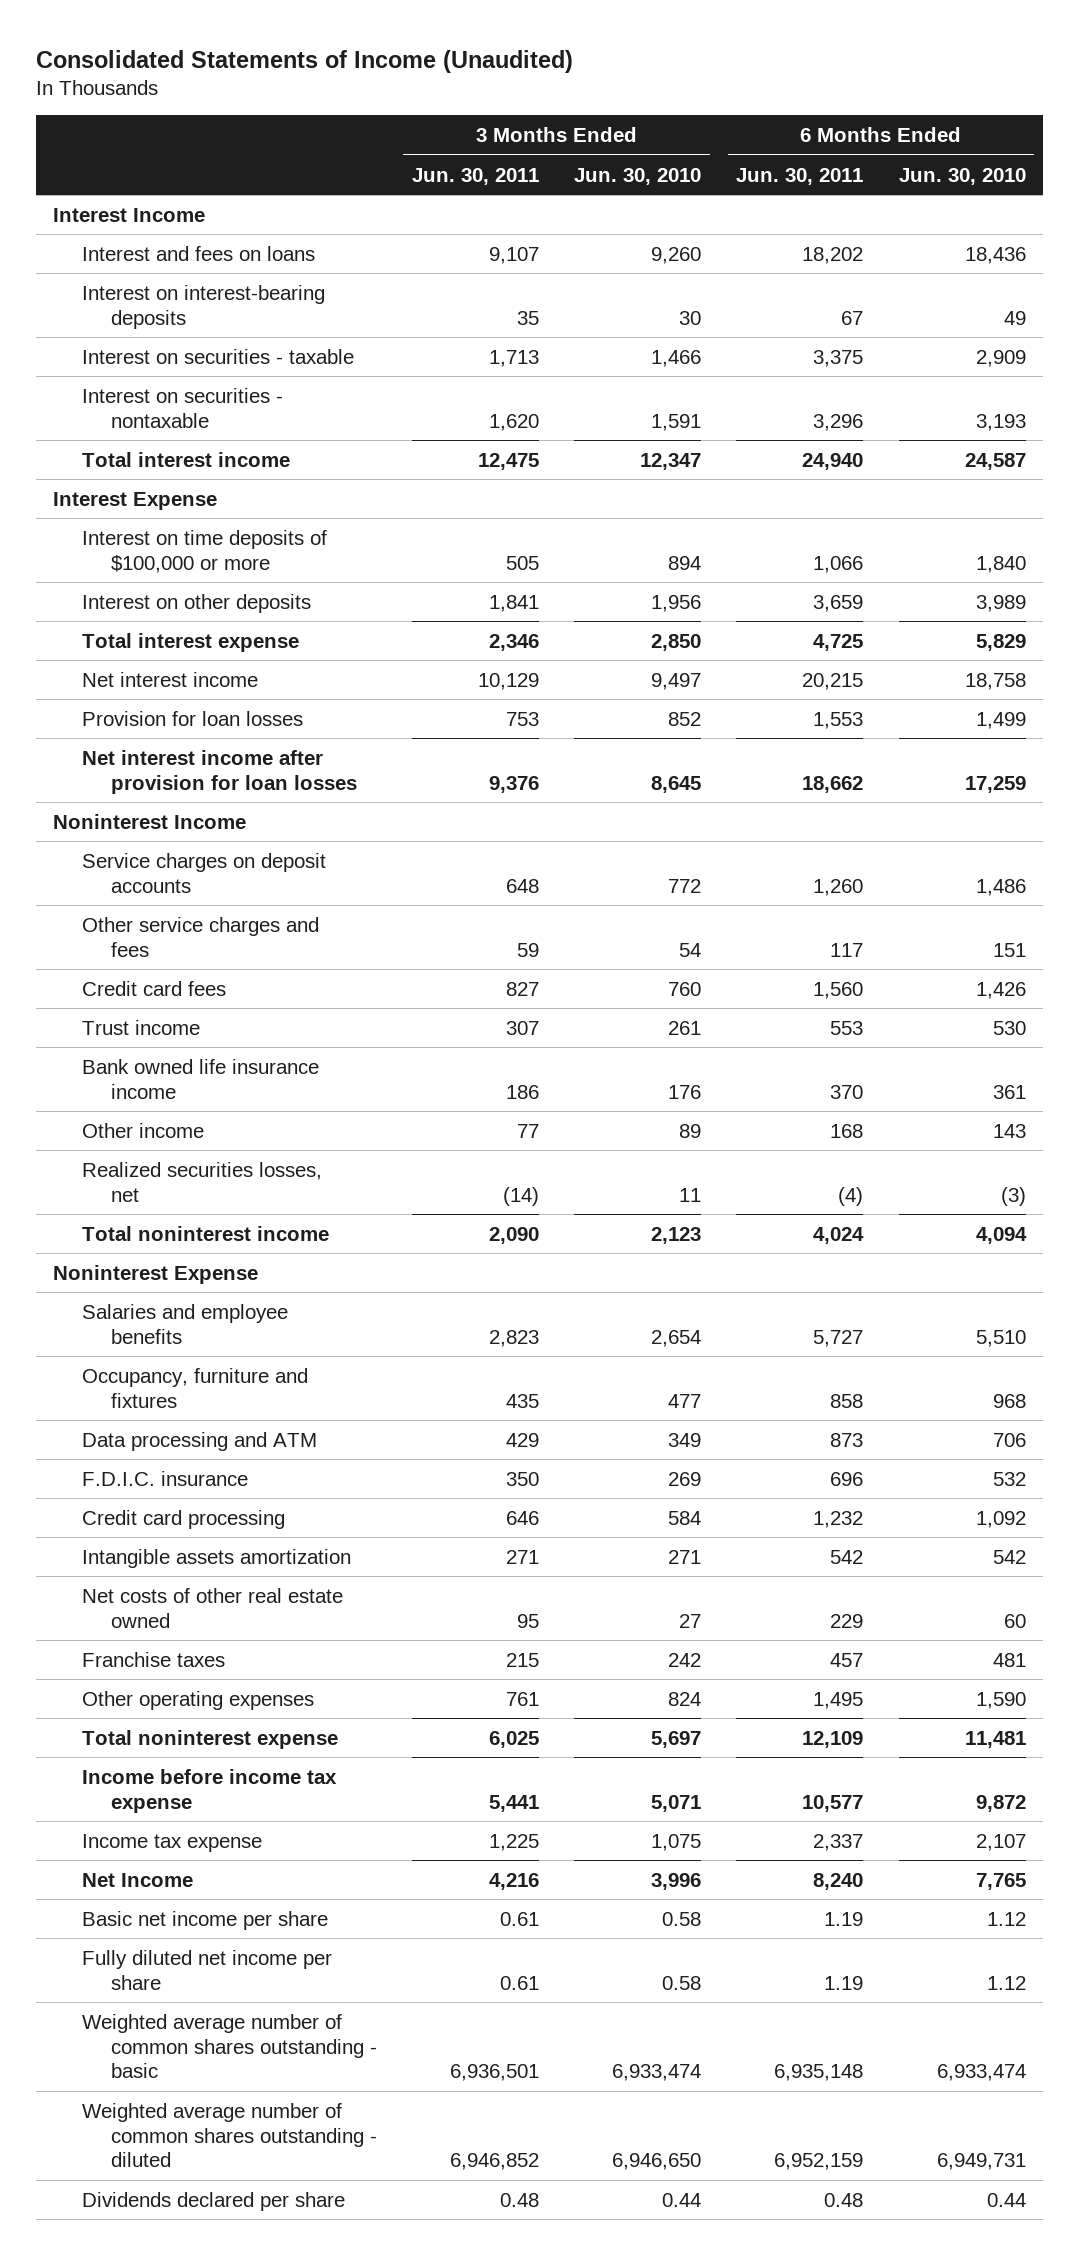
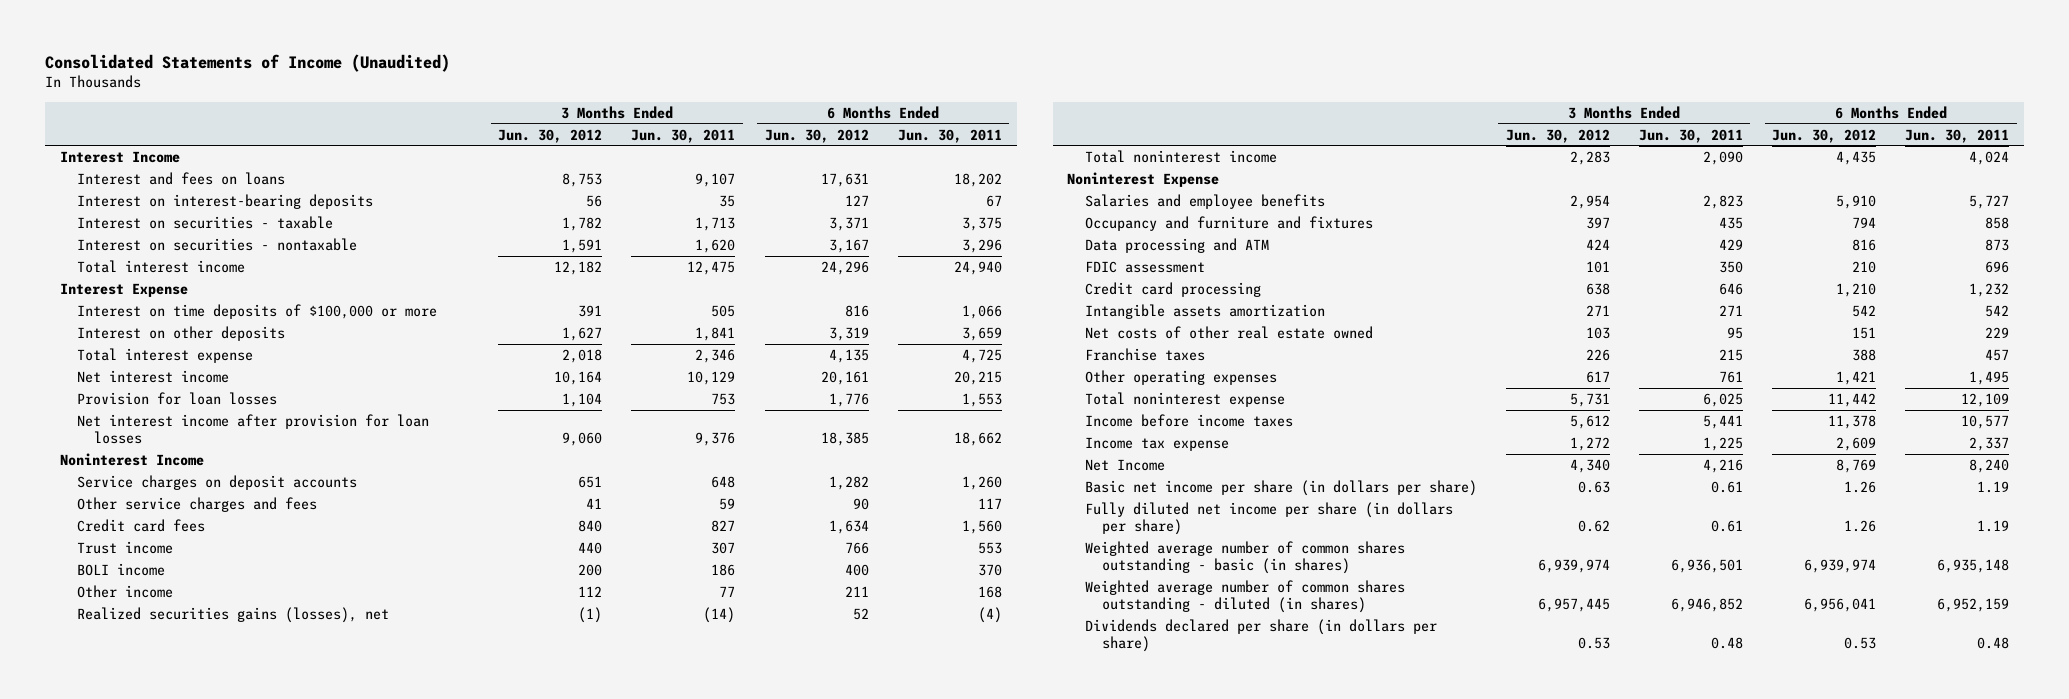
[574,167,702,185] Jun. 30, 2010 -> none
[898,167,1026,185] Jun. 30, 2010 -> none
none -> [498,128,603,143] Jun. 30, 2012
none -> [764,128,869,143] Jun. 30, 2012
[82,1058,320,1099] Bank owned life insurance income -> [76,562,165,576] BOLI income
[82,1161,323,1202] Realized securities losses, net -> [76,606,389,623] Realized securities gains (losses), net
[82,1367,309,1408] Occupancy, furniture and fixtures -> [1084,215,1373,231] Occupancy and furniture and fixtures
[82,1470,249,1486] F.D.I.C. insurance -> [1084,260,1205,273] FDIC assessment
[82,1768,338,1813] Income before income tax expense -> [1084,413,1293,427] Income before income taxes
[82,1910,329,1930] Basic net income per share -> [1084,479,1477,496] Basic net income per share (in dollars per share)
[82,1949,333,1990] Fully diluted net income per share -> [1084,501,1453,536] Fully diluted net income per share (in dollars per share)
[82,2013,377,2079] Weighted average number of common shares outstanding - basic -> [1084,540,1405,575] Weighted average number of common shares outstanding - basic (in shares)
[82,2102,377,2168] Weighted average number of common shares outstanding - diluted -> [1084,579,1405,614] Weighted average number of common shares outstanding - diluted (in shares)
[82,2191,346,2211] Dividends declared per share -> [1084,618,1437,653] Dividends declared per share (in dollars per share)

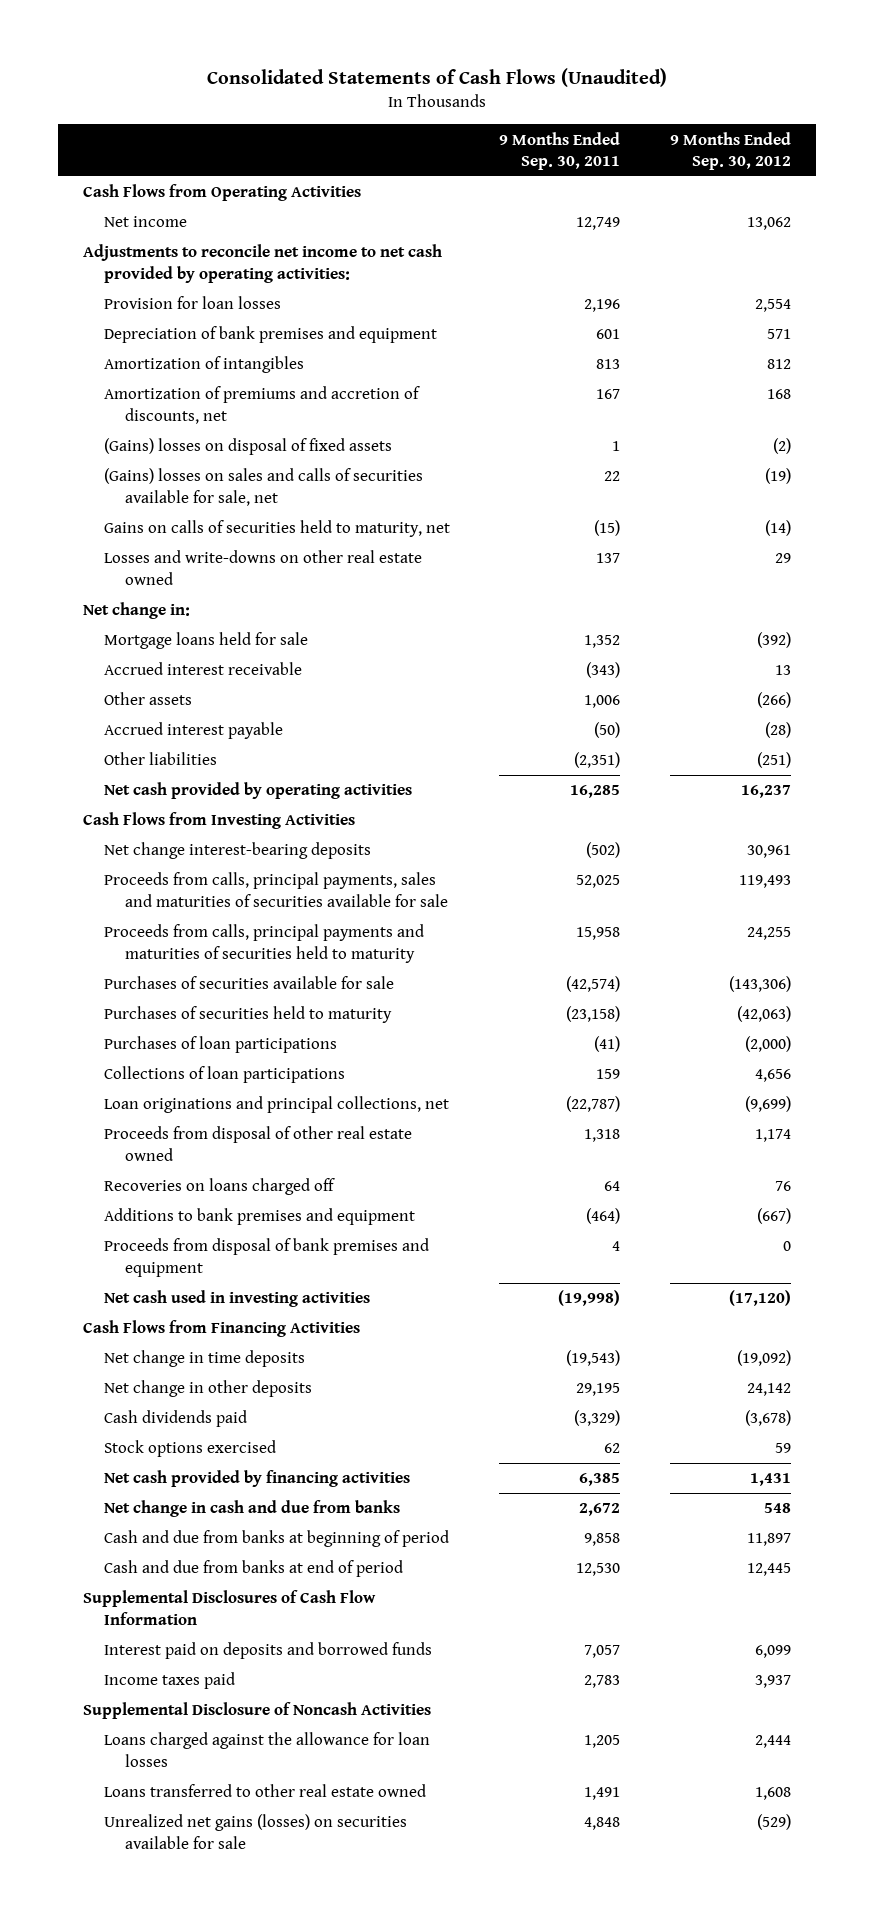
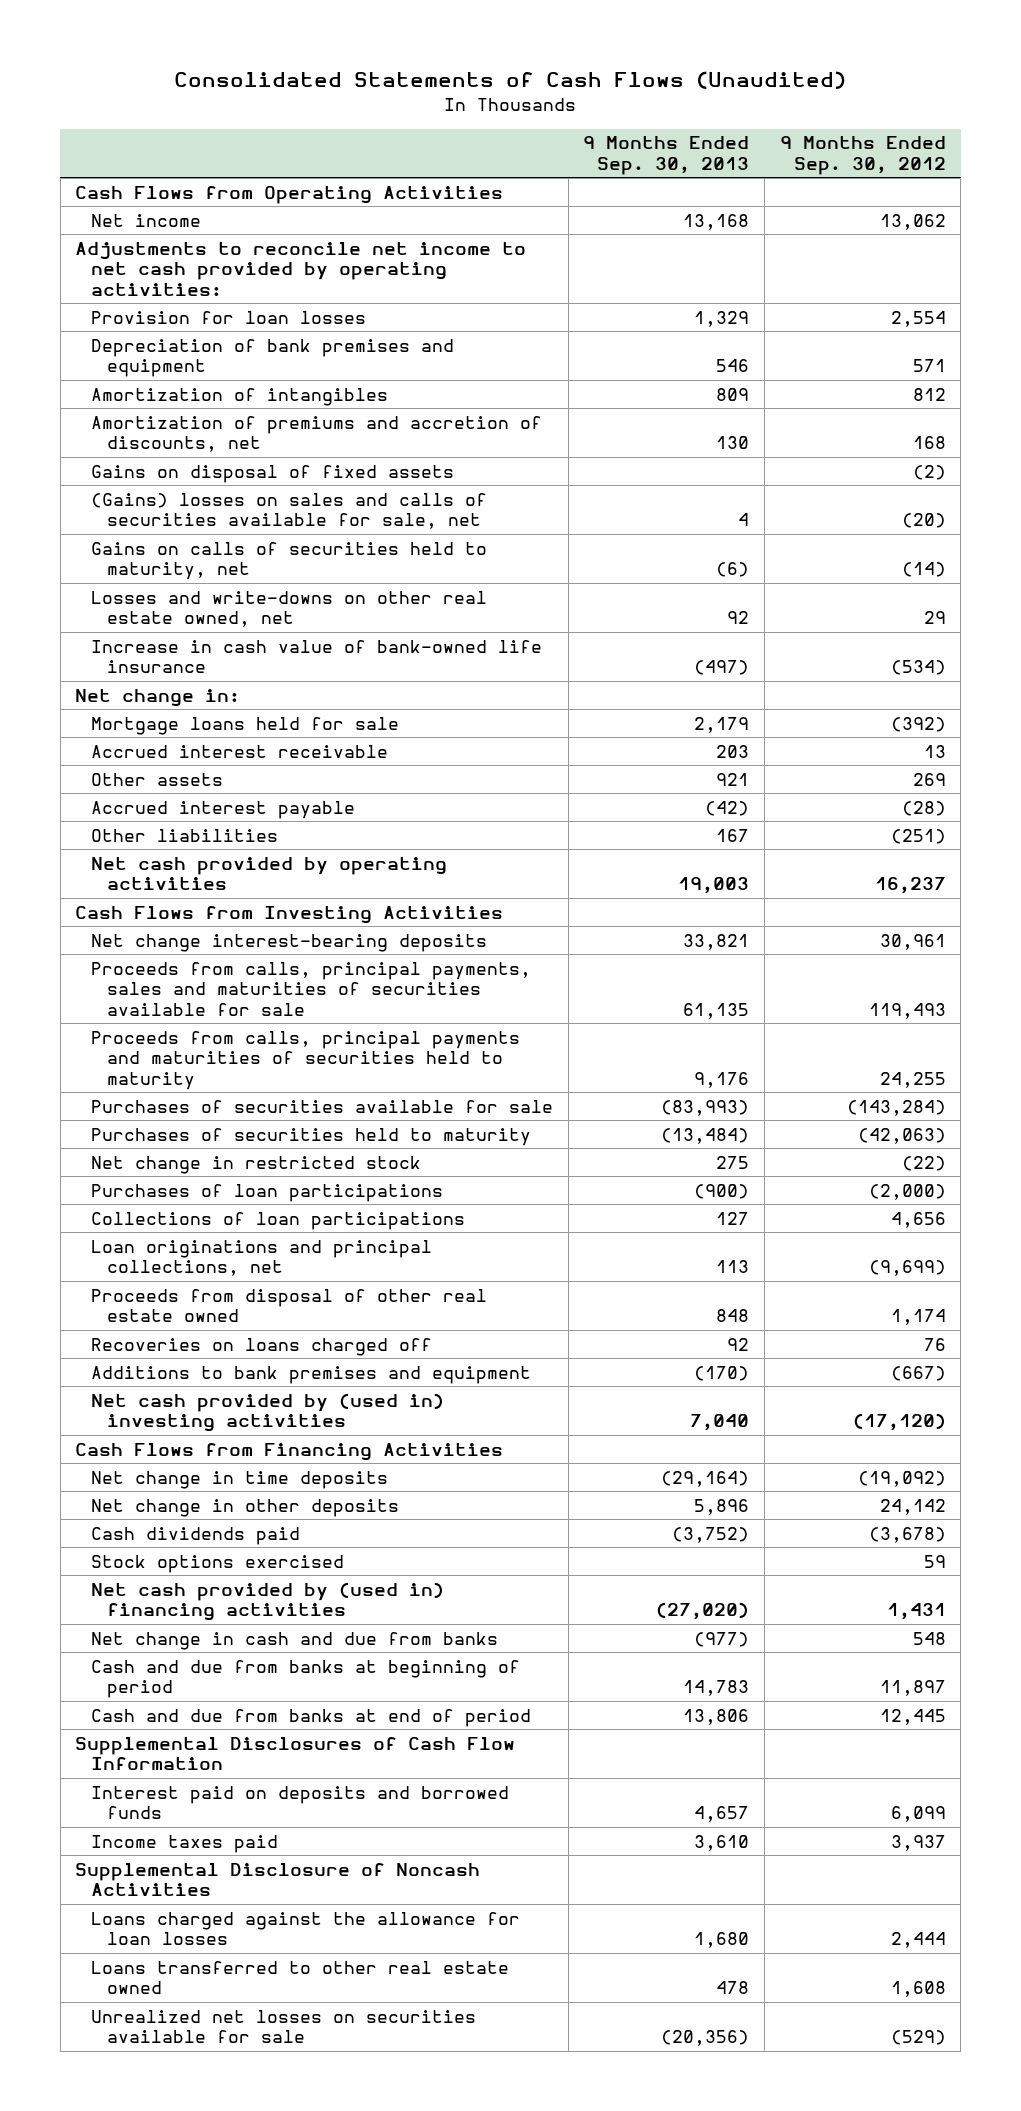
[499,131,621,170] 9 Months Ended Sep. 30, 2011 -> none
none -> [583,136,750,176] 9 Months Ended Sep. 30, 2013
[103,438,392,456] (Gains) losses on disposal of fixed assets -> [91,464,455,483] Gains on disposal of fixed assets
[765,468,792,485] (19) -> [901,513,946,529] (20)
[103,550,422,585] Losses and write-downs on other real estate owned -> [91,590,488,628] Losses and write-downs on other real estate owned, net
none -> [91,639,543,674] Increase in cash value of bank-owned life insurance
[757,692,792,709] (266) -> [912,772,946,786] 269
[729,976,792,993] (143,306) -> [846,1099,946,1116] (143,284)
none -> [91,1155,422,1174] Net change in restricted stock
[103,1238,429,1277] Proceeds from disposal of bank premises and equipment -> none
[103,1290,370,1308] Net cash used in investing activities -> [91,1392,445,1433] Net cash provided by (used in) investing activities
[103,1470,410,1488] Net cash provided by financing activities -> [91,1581,445,1622] Net cash provided by (used in) financing activities
[103,1814,407,1849] Unrealized net gains (losses) on securities available for sale -> [91,2009,477,2044] Unrealized net losses on securities available for sale

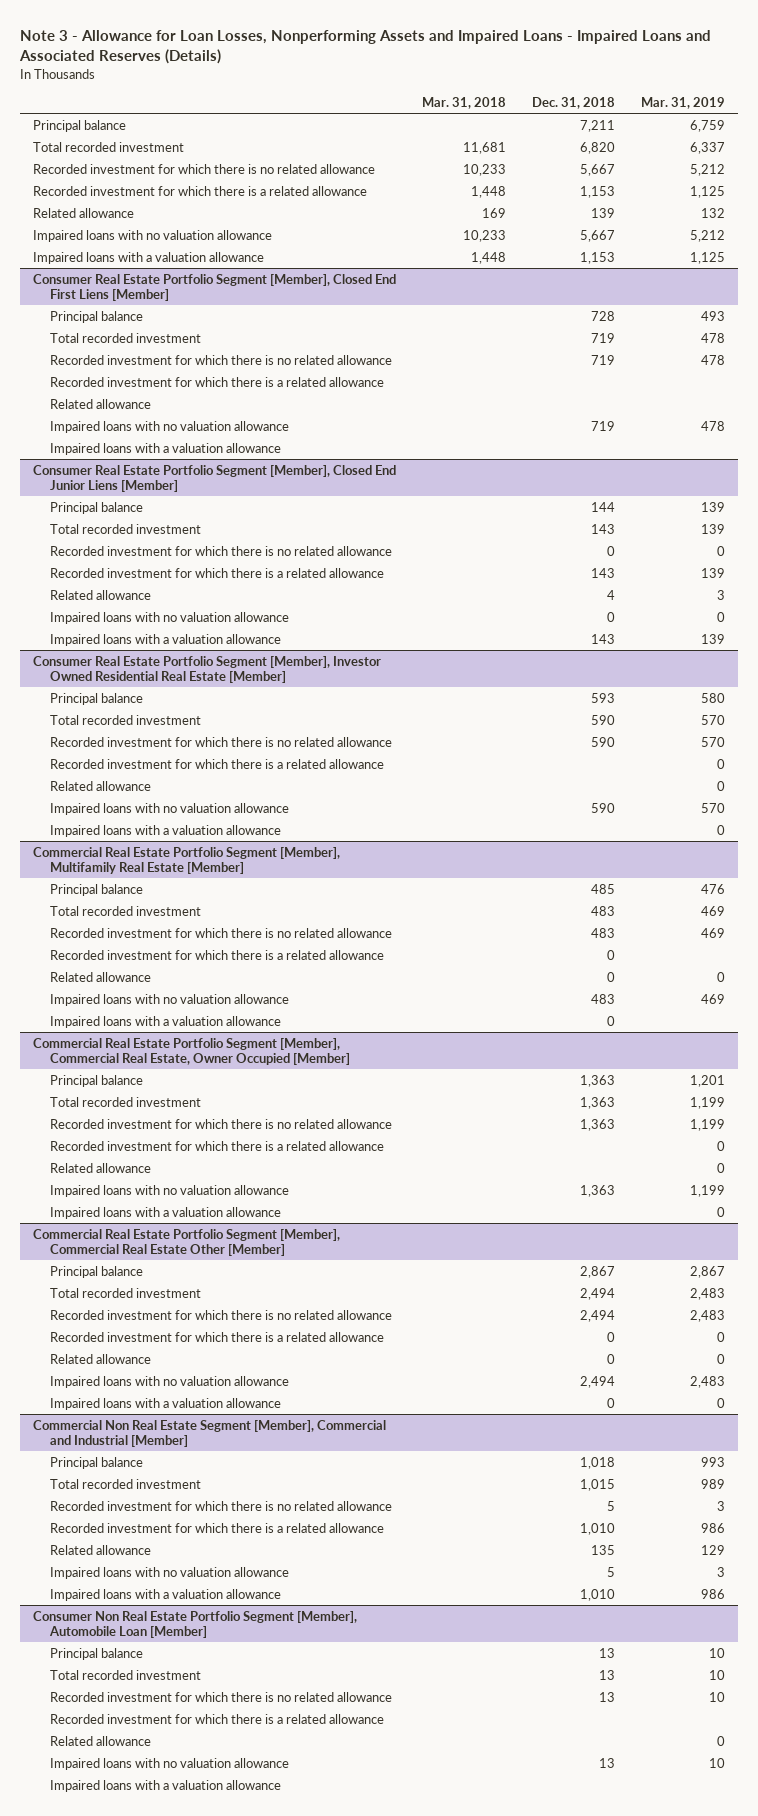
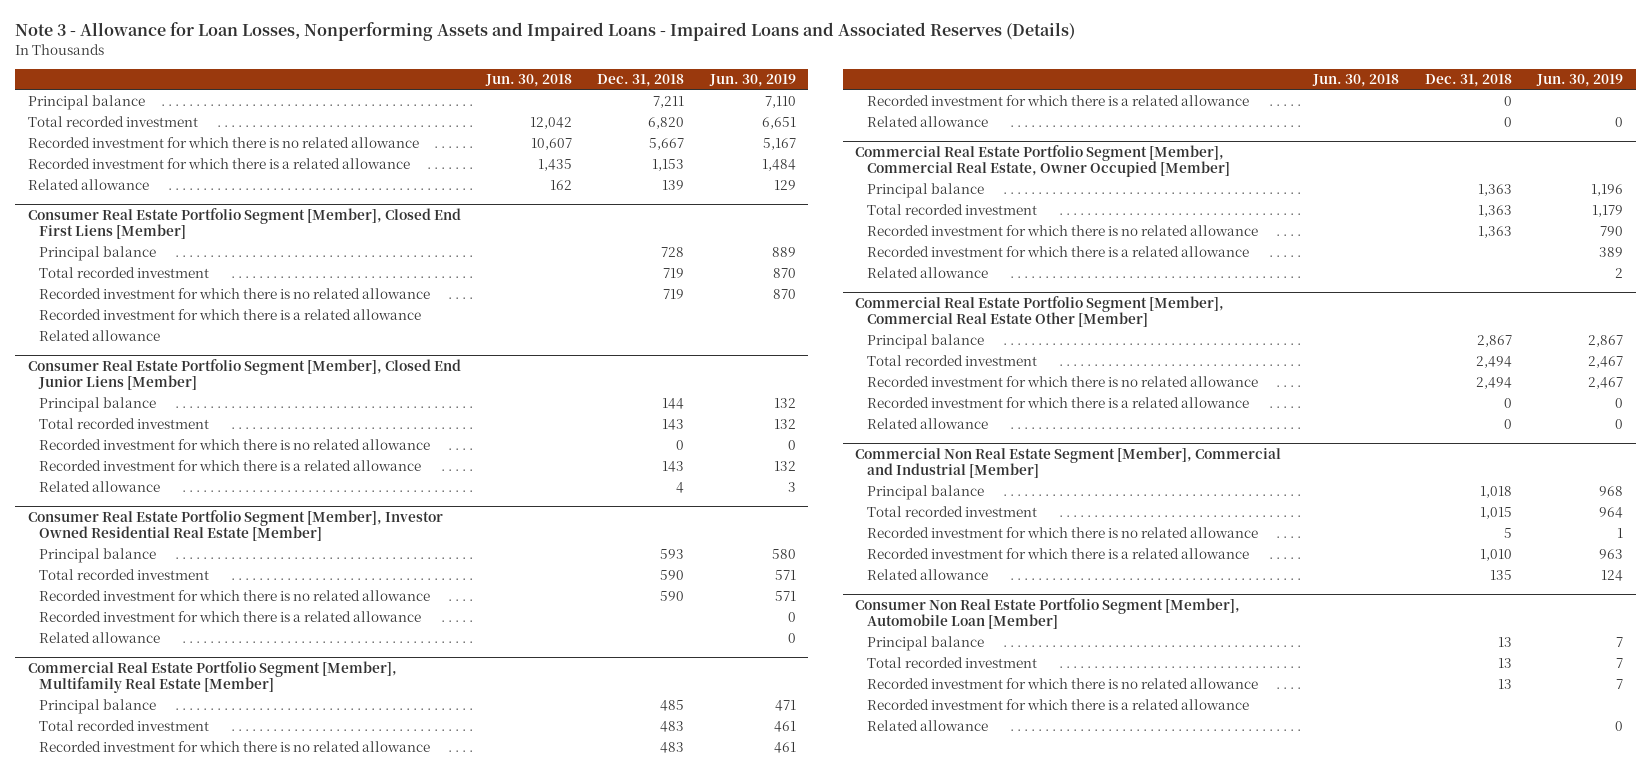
[421,97,506,110] Mar. 31, 2018 -> none
[640,97,725,110] Mar. 31, 2019 -> none
none -> [485,74,573,88] Jun. 30, 2018
none -> [708,74,796,88] Jun. 30, 2019
[33,229,273,242] Impaired loans with no valuation allowance -> none
[33,251,265,264] Impaired loans with a valuation allowance -> none
[49,420,289,433] Impaired loans with no valuation allowance -> none
[49,442,281,455] Impaired loans with a valuation allowance -> none
[49,611,289,624] Impaired loans with no valuation allowance -> none
[49,633,281,646] Impaired loans with a valuation allowance -> none
[49,802,289,815] Impaired loans with no valuation allowance -> none
[49,824,281,837] Impaired loans with a valuation allowance -> none
[49,993,289,1006] Impaired loans with no valuation allowance -> none
[49,1015,281,1028] Impaired loans with a valuation allowance -> none
[49,1184,289,1197] Impaired loans with no valuation allowance -> none
[49,1206,281,1219] Impaired loans with a valuation allowance -> none
[49,1375,289,1388] Impaired loans with no valuation allowance -> none
[49,1397,281,1410] Impaired loans with a valuation allowance -> none
[49,1566,289,1579] Impaired loans with no valuation allowance -> none
[49,1588,281,1601] Impaired loans with a valuation allowance -> none
[49,1757,289,1770] Impaired loans with no valuation allowance -> none
[49,1779,281,1792] Impaired loans with a valuation allowance -> none

